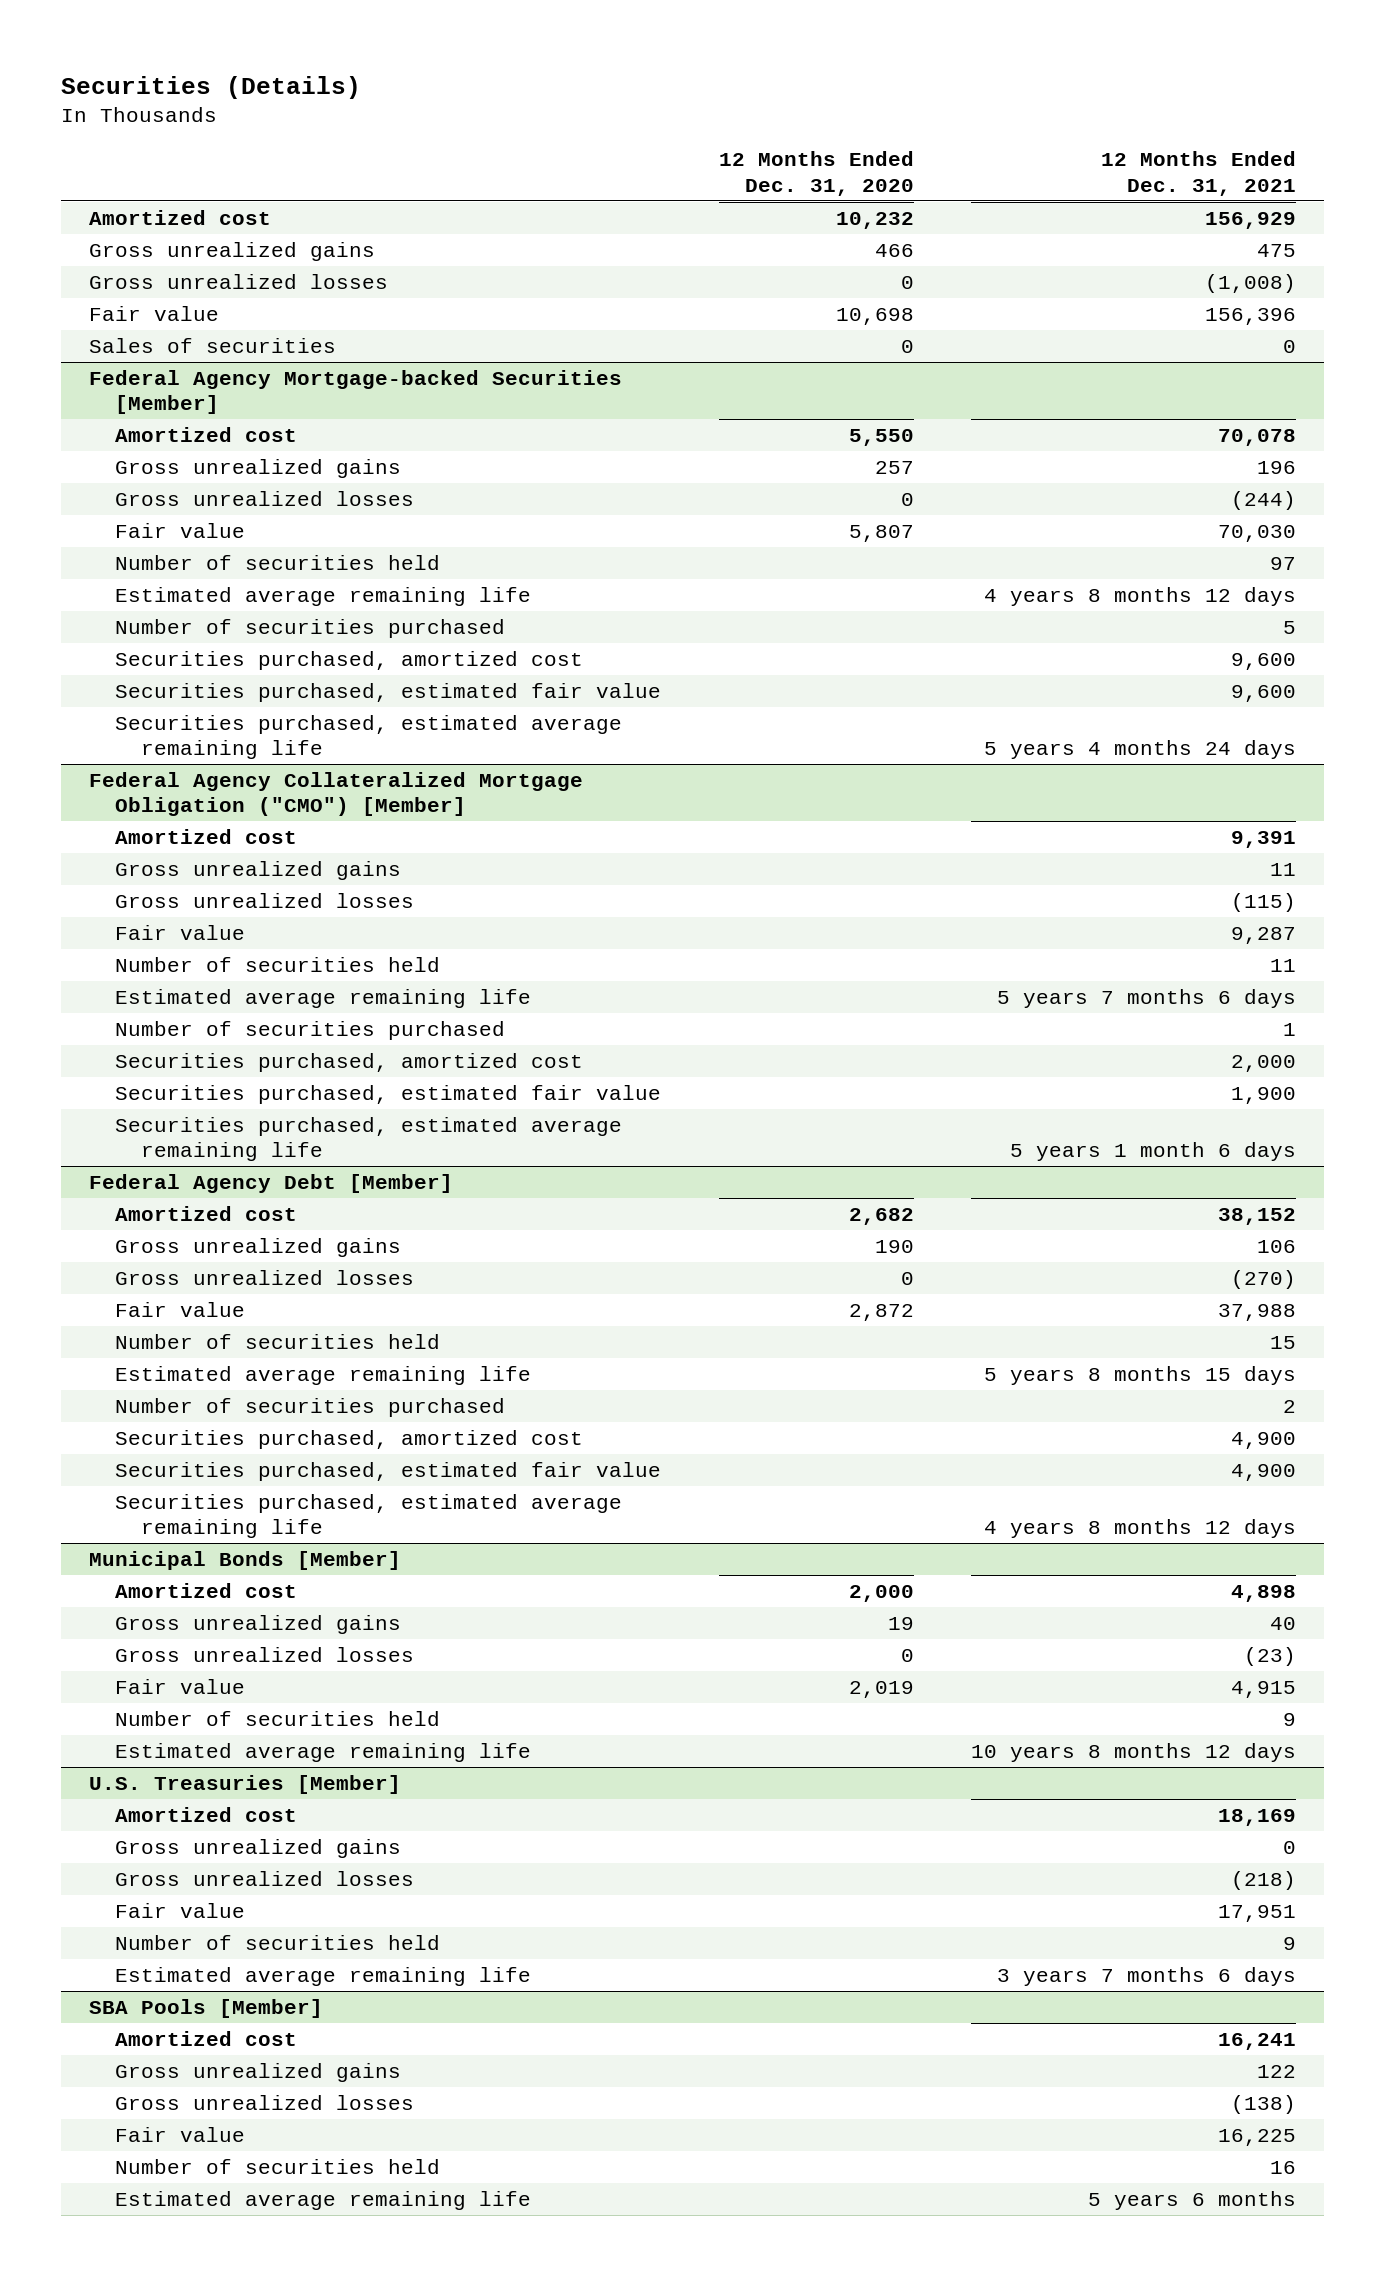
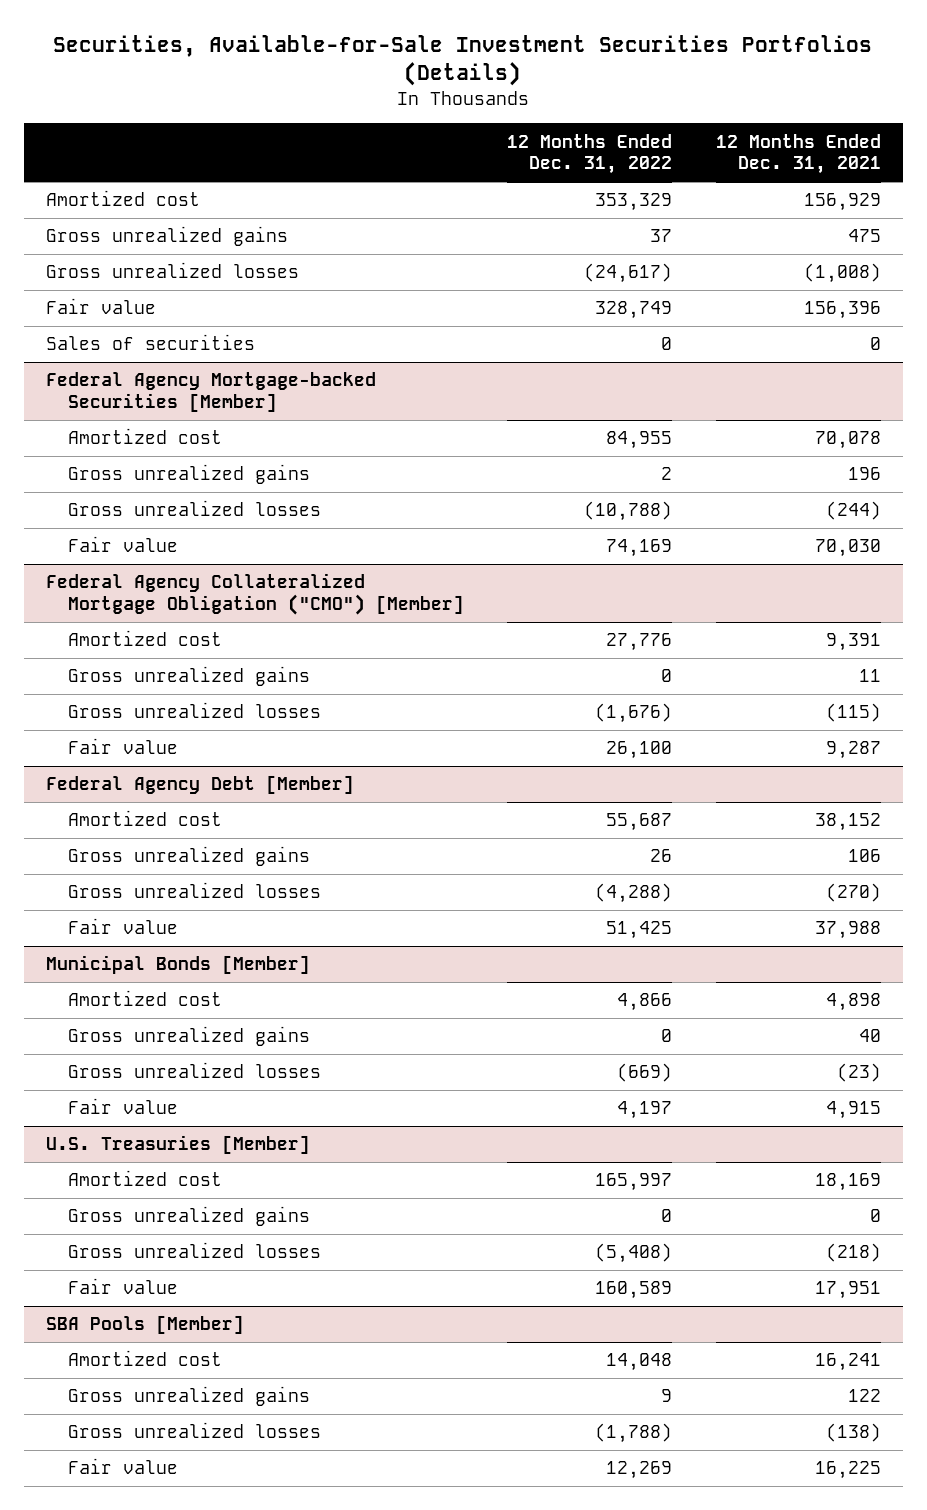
[60,75,361,99] Securities (Details) -> [53,35,873,87] Securities, Available-for-Sale Investment Securities Portfolios (Details)
[718,151,914,196] 12 Months Ended Dec. 31, 2020 -> none
none -> [507,133,673,175] 12 Months Ended Dec. 31, 2022
[115,554,441,570] Number of securities held -> none
[115,586,532,606] Estimated average remaining life -> none
[115,618,506,638] Number of securities purchased -> none
[115,650,584,670] Securities purchased, amortized cost -> none
[115,682,662,702] Securities purchased, estimated fair value -> none
[115,714,623,760] Securities purchased, estimated average remaining life -> none
[115,956,441,972] Number of securities held -> none
[115,988,532,1008] Estimated average remaining life -> none
[115,1020,506,1040] Number of securities purchased -> none
[115,1052,584,1072] Securities purchased, amortized cost -> none
[115,1084,662,1104] Securities purchased, estimated fair value -> none
[115,1116,623,1162] Securities purchased, estimated average remaining life -> none
[115,1333,441,1349] Number of securities held -> none
[115,1365,532,1385] Estimated average remaining life -> none
[115,1397,506,1417] Number of securities purchased -> none
[115,1429,584,1449] Securities purchased, amortized cost -> none
[115,1461,662,1481] Securities purchased, estimated fair value -> none
[115,1493,623,1539] Securities purchased, estimated average remaining life -> none
[115,1710,441,1726] Number of securities held -> none
[115,1742,532,1762] Estimated average remaining life -> none
[115,1934,441,1950] Number of securities held -> none
[115,1966,532,1986] Estimated average remaining life -> none
[115,2158,441,2174] Number of securities held -> none
[115,2190,532,2210] Estimated average remaining life -> none

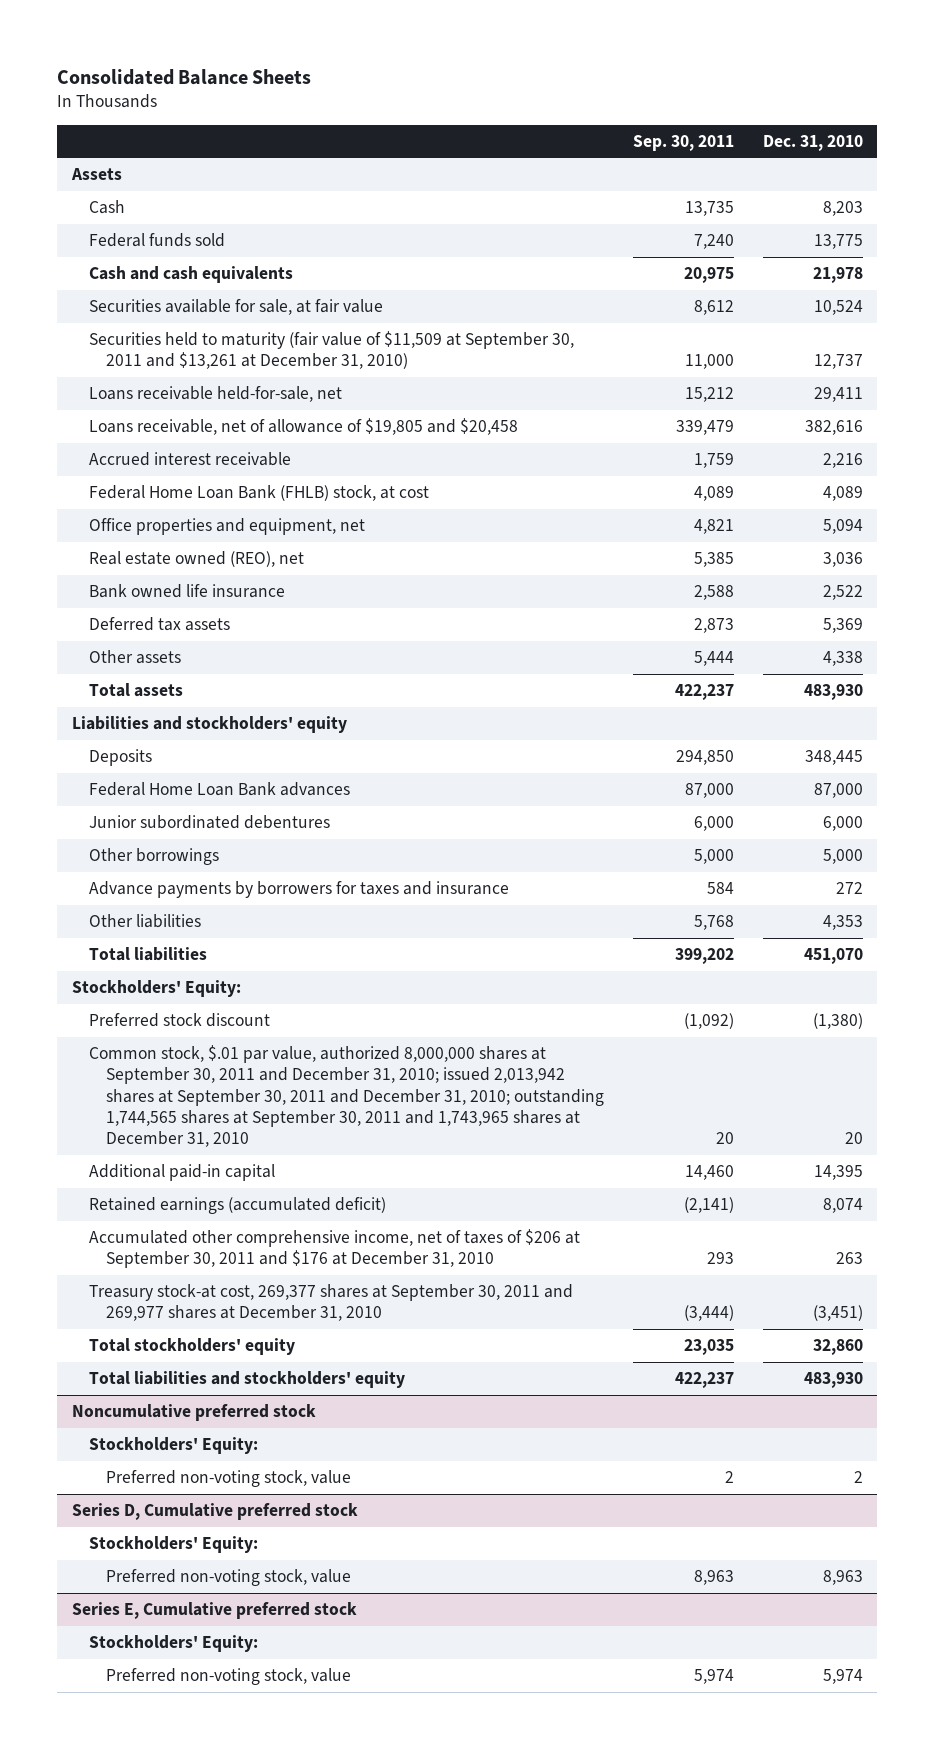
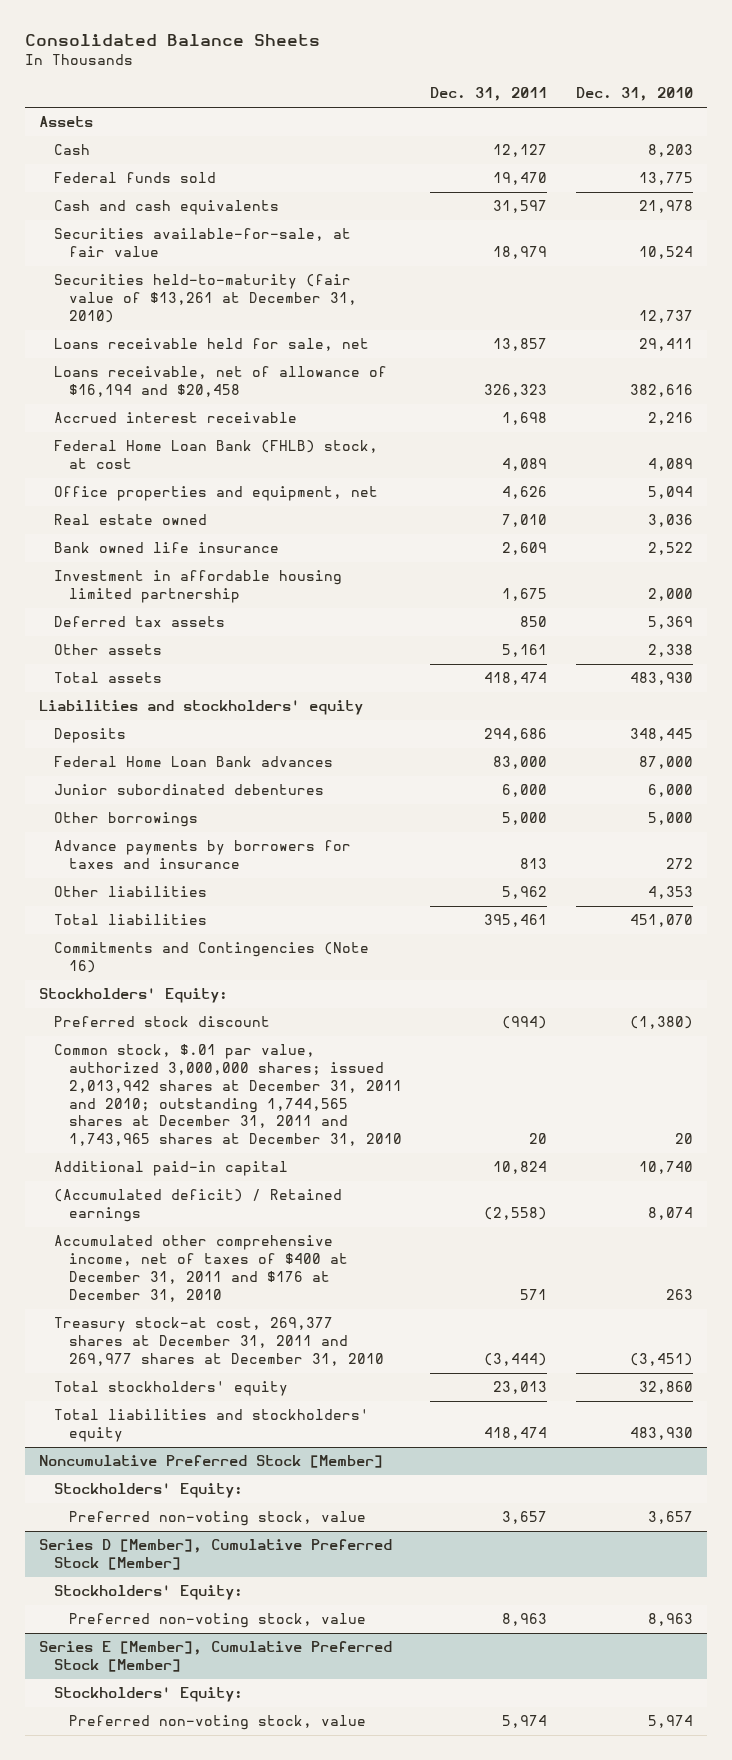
[632,134,734,151] Sep. 30, 2011 -> none
none -> [430,87,548,102] Dec. 31, 2011
[88,299,383,316] Securities available for sale, at fair value -> [53,228,351,258] Securities available-for-sale, at fair value
[88,331,574,370] Securities held to maturity (fair value of $11,509 at September 30, 2011 and $13,261 at December 31, 2010) -> [53,274,357,323] Securities held-to-maturity (fair value of $13,261 at December 31, 2010)
[88,386,342,403] Loans receivable held-for-sale, net -> [53,338,369,352] Loans receivable held for sale, net
[88,418,518,436] Loans receivable, net of allowance of $19,805 and $20,458 -> [53,366,387,398] Loans receivable, net of allowance of $16,194 and $20,458
[88,551,304,568] Real estate owned (REO), net -> [53,514,207,526] Real estate owned
none -> [53,570,342,604] Investment in affordable housing limited partnership
[822,651,863,667] 4,338 -> [647,644,693,658] 2,338
none -> [53,942,369,974] Commitments and Contingencies (Note 16)
[88,1045,604,1148] Common stock, $.01 par value, authorized 8,000,000 shares at September 30, 2011 and December 31, 2010; issued 2,013,942 shares at September 30, 2011 and December 31, 2010; outstanding 1,744,565 shares at September 30, 2011 and 1,743,965 shares at December 31, 2010 -> [53,1044,402,1147] Common stock, $.01 par value, authorized 3,000,000 shares; issued 2,013,942 shares at December 31, 2011 and 2010; outstanding 1,744,565 shares at December 31, 2011 and 1,743,965 shares at December 31, 2010
[813,1165,863,1181] 14,395 -> [638,1161,693,1175] 10,740
[88,1197,386,1215] Retained earnings (accumulated deficit) -> [53,1189,342,1223] (Accumulated deficit) / Retained earnings
[88,1229,580,1269] Accumulated other comprehensive income, net of taxes of $206 at September 30, 2011 and $176 at December 31, 2010 -> [53,1235,348,1302] Accumulated other comprehensive income, net of taxes of $400 at December 31, 2011 and $176 at December 31, 2010
[88,1284,573,1322] Treasury stock-at cost, 269,377 shares at September 30, 2011 and 269,977 shares at December 31, 2010 -> [53,1317,384,1366] Treasury stock-at cost, 269,377 shares at December 31, 2011 and 269,977 shares at December 31, 2010
[71,1404,316,1422] Noncumulative preferred stock -> [39,1455,384,1469] Noncumulative Preferred Stock [Member]
[853,1471,863,1484] 2 -> [647,1511,693,1525] 3,657
[71,1503,358,1521] Series D, Cumulative preferred stock -> [39,1539,393,1571] Series D [Member], Cumulative Preferred Stock [Member]
[71,1602,357,1620] Series E, Cumulative preferred stock -> [39,1641,393,1673] Series E [Member], Cumulative Preferred Stock [Member]

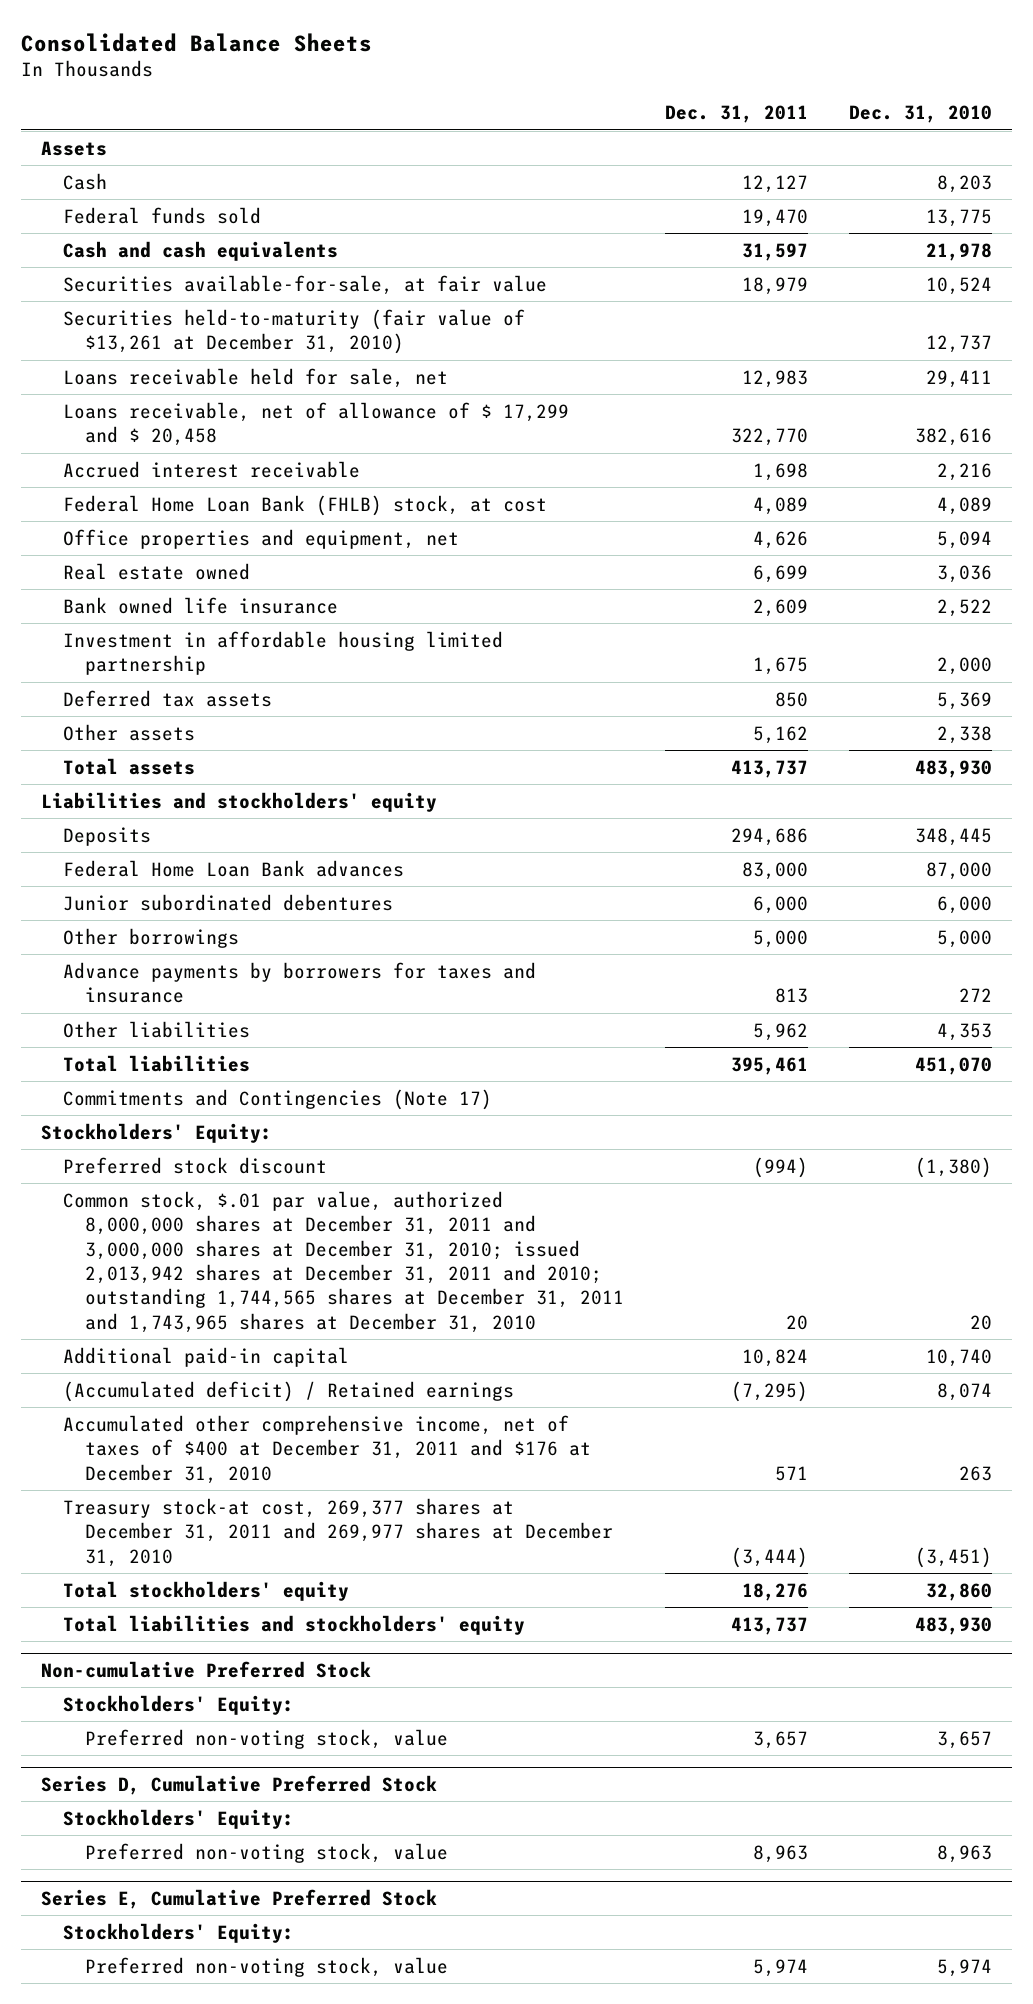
[493,338,548,352] 13,857 -> [741,369,808,388] 12,983
[53,366,387,398] Loans receivable, net of allowance of $16,194 and $20,458 -> [63,401,570,447] Loans receivable, net of allowance of $ 17,299 and $ 20,458
[484,384,548,398] 326,323 -> [730,428,808,447] 322,770
[502,514,548,528] 7,010 -> [752,564,808,583] 6,699
[502,644,548,658] 5,161 -> [752,725,808,744] 5,162
[484,672,548,686] 418,474 -> [730,759,808,778] 413,737
[53,942,369,974] Commitments and Contingencies (Note 16) -> [63,1088,493,1110] Commitments and Contingencies (Note 17)
[53,1044,402,1147] Common stock, $.01 par value, authorized 3,000,000 shares; issued 2,013,942 shares at December 31, 2011 and 2010; outstanding 1,744,565 shares at December 31, 2011 and 1,743,965 shares at December 31, 2010 -> [63,1190,624,1333] Common stock, $.01 par value, authorized 8,000,000 shares at December 31, 2011 and 3,000,000 shares at December 31, 2010; issued 2,013,942 shares at December 31, 2011 and 2010; outstanding 1,744,565 shares at December 31, 2011 and 1,743,965 shares at December 31, 2010
[484,1207,548,1221] (2,558) -> [730,1380,808,1402] (7,295)
[39,1455,384,1469] Noncumulative Preferred Stock [Member] -> none
[493,1381,548,1395] 23,013 -> [741,1582,808,1601] 18,276
[484,1427,548,1441] 418,474 -> [730,1616,808,1635] 413,737
none -> [41,1660,372,1678] Non-cumulative Preferred Stock
[39,1539,393,1571] Series D [Member], Cumulative Preferred Stock [Member] -> [41,1774,438,1795] Series D, Cumulative Preferred Stock
[39,1641,393,1673] Series E [Member], Cumulative Preferred Stock [Member] -> [41,1888,438,1909] Series E, Cumulative Preferred Stock

